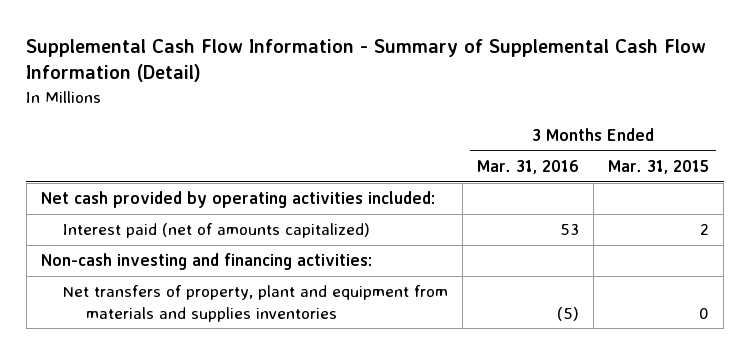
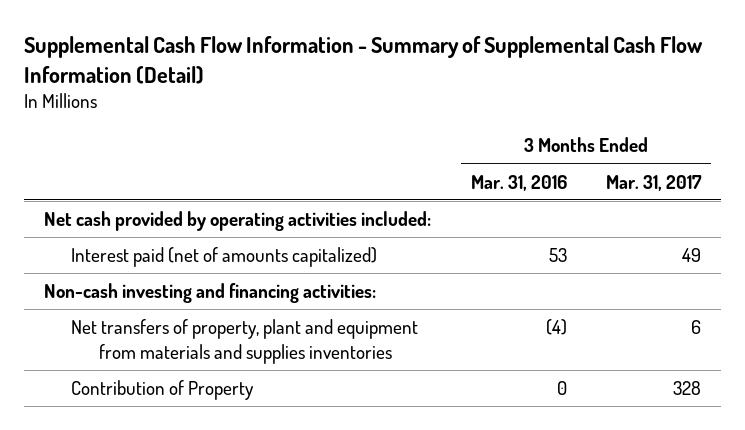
[608,159,710,174] Mar. 31, 2015 -> none
none -> [606,174,703,191] Mar. 31, 2017
[557,306,580,321] (5) -> [545,319,567,336] (4)
none -> [71,380,255,401] Contribution of Property

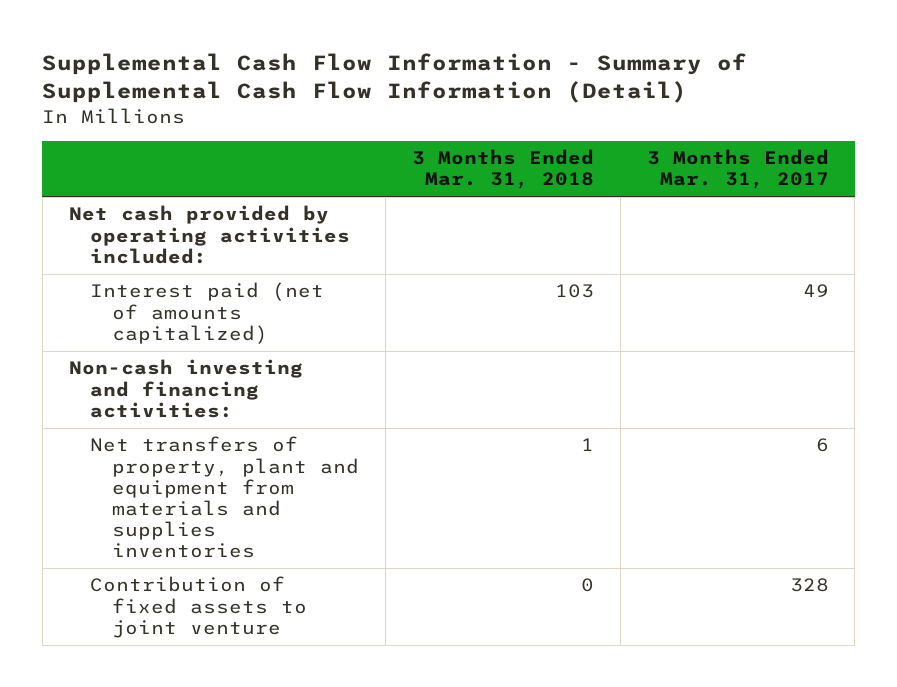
[470,174,567,191] Mar. 31, 2016 -> none
none -> [412,149,595,190] 3 Months Ended Mar. 31, 2018
[71,380,255,401] Contribution of Property -> [90,576,308,638] Contribution of fixed assets to joint venture

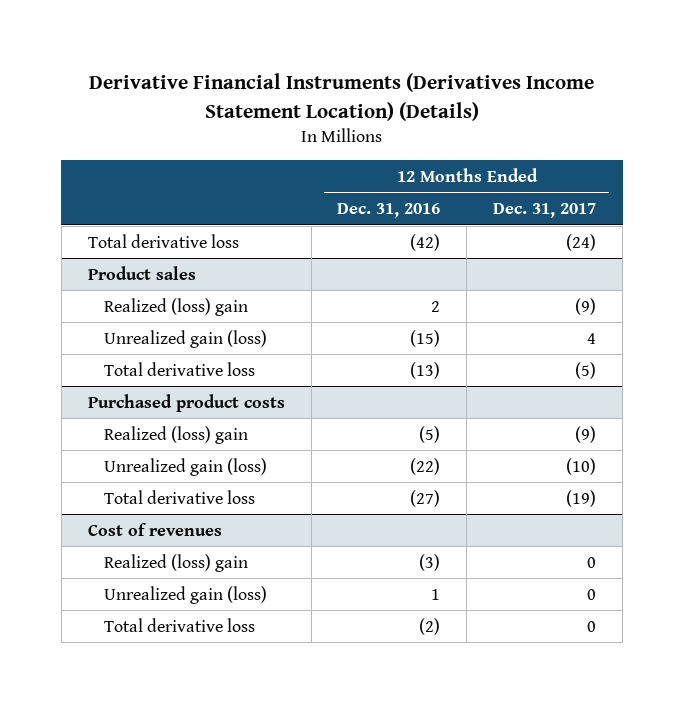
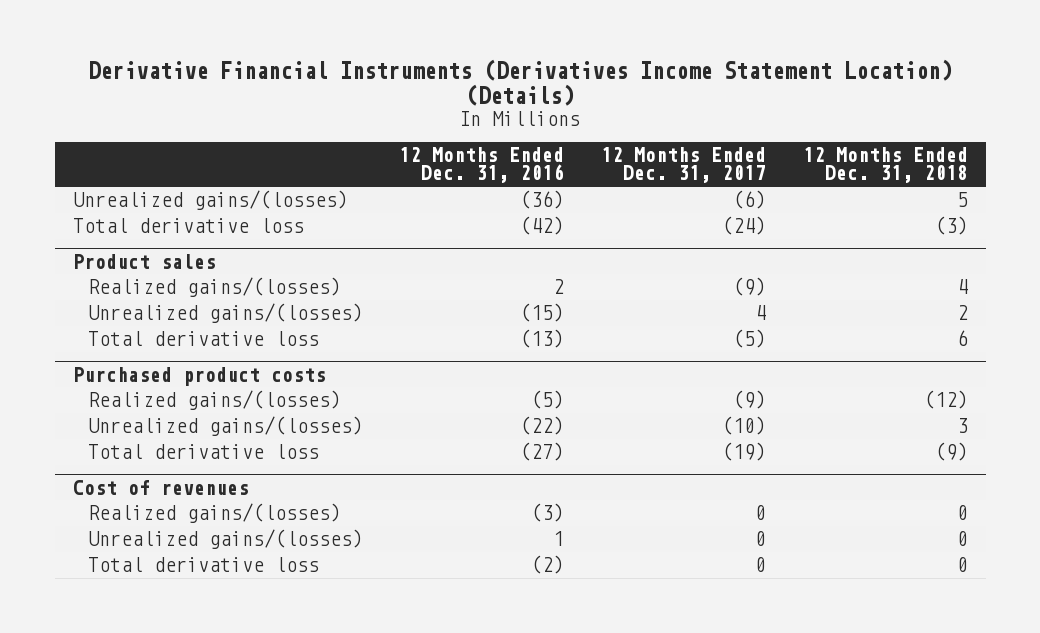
none -> [802,147,968,184] 12 Months Ended Dec. 31, 2018
none -> [72,190,348,211] Unrealized gains/(losses)
[103,297,248,316] Realized (loss) gain -> [87,277,341,298] Realized gains/(losses)
[103,329,267,348] Unrealized gain (loss) -> [87,303,363,324] Unrealized gains/(losses)
[103,425,248,444] Realized (loss) gain -> [87,390,341,411] Realized gains/(losses)
[103,457,267,476] Unrealized gain (loss) -> [87,416,363,437] Unrealized gains/(losses)
[103,553,248,572] Realized (loss) gain -> [87,503,341,524] Realized gains/(losses)
[103,585,267,604] Unrealized gain (loss) -> [87,529,363,550] Unrealized gains/(losses)

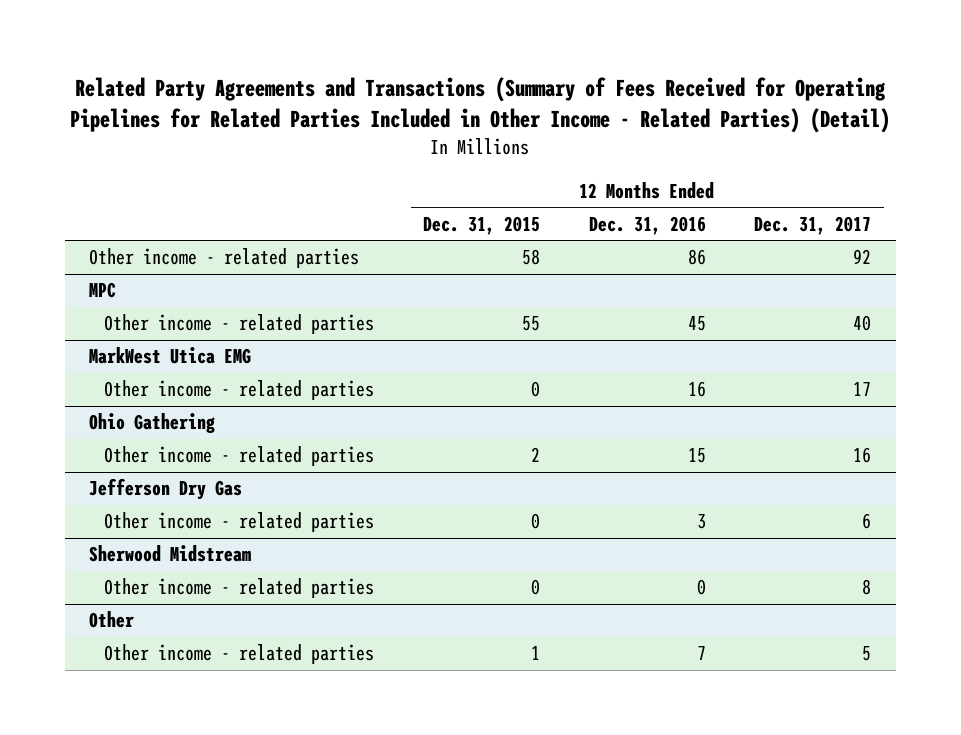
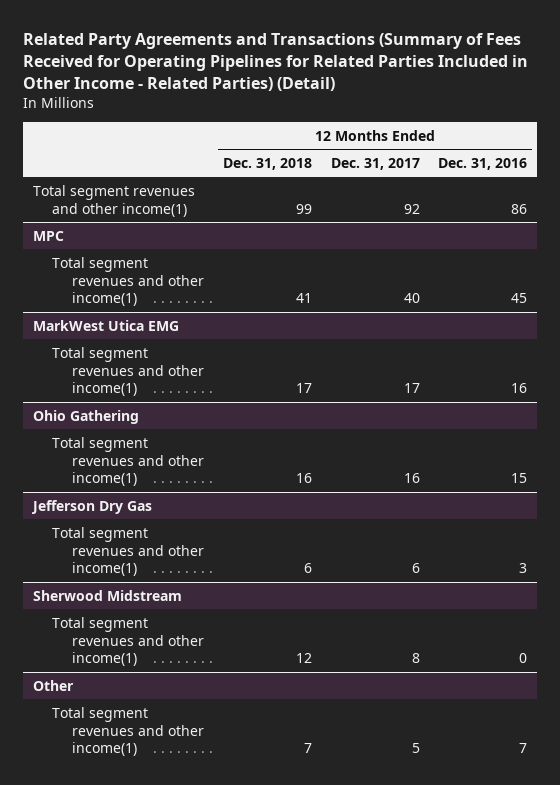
[422,215,540,235] Dec. 31, 2015 -> none
none -> [222,157,312,170] Dec. 31, 2018
[89,248,360,269] Other income - related parties -> [32,184,195,217] Total segment revenues and other income(1)
[103,314,374,335] Other income - related parties -> [52,256,204,307] Total segment revenues and other income(1)
[103,380,374,401] Other income - related parties -> [52,346,204,397] Total segment revenues and other income(1)
[103,446,374,467] Other income - related parties -> [52,436,204,487] Total segment revenues and other income(1)
[103,512,374,533] Other income - related parties -> [52,526,204,577] Total segment revenues and other income(1)
[103,578,374,599] Other income - related parties -> [52,616,204,667] Total segment revenues and other income(1)
[103,644,374,665] Other income - related parties -> [52,706,204,757] Total segment revenues and other income(1)

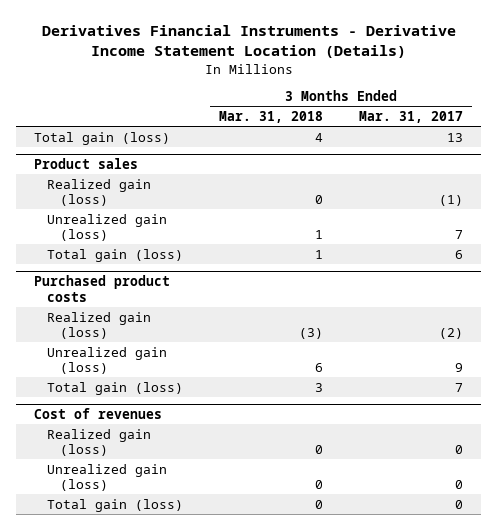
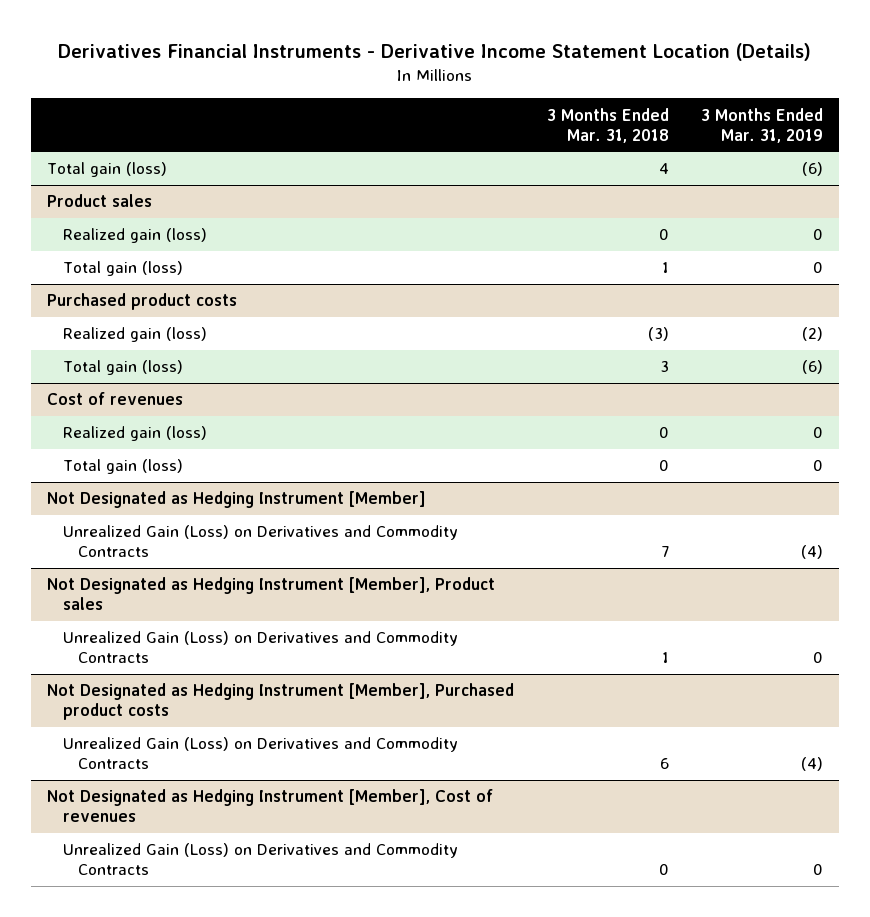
[359,111,464,124] Mar. 31, 2017 -> none
none -> [701,107,824,143] 3 Months Ended Mar. 31, 2019
[46,213,167,241] Unrealized gain (loss) -> none
[46,346,167,374] Unrealized gain (loss) -> none
[46,463,167,491] Unrealized gain (loss) -> none
none -> [47,491,427,509] Not Designated as Hedging Instrument [Member]
none -> [62,525,458,558] Unrealized Gain (Loss) on Derivatives and Commodity Contracts
none -> [47,577,496,611] Not Designated as Hedging Instrument [Member], Product sales
none -> [62,631,458,664] Unrealized Gain (Loss) on Derivatives and Commodity Contracts
none -> [47,683,515,721] Not Designated as Hedging Instrument [Member], Purchased product costs
none -> [62,737,458,770] Unrealized Gain (Loss) on Derivatives and Commodity Contracts
none -> [47,789,494,823] Not Designated as Hedging Instrument [Member], Cost of revenues
none -> [62,843,458,876] Unrealized Gain (Loss) on Derivatives and Commodity Contracts

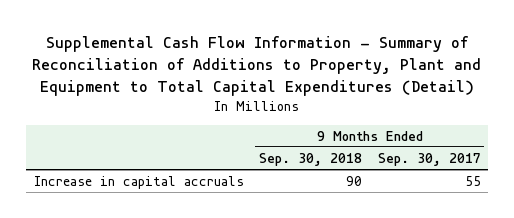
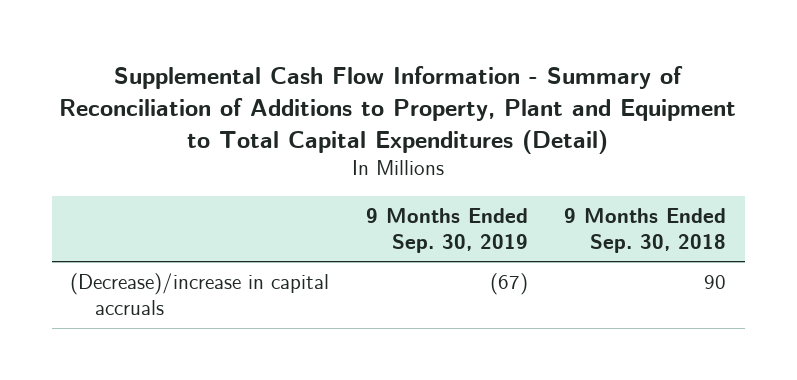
[377,152,481,166] Sep. 30, 2017 -> none
none -> [365,207,528,253] 9 Months Ended Sep. 30, 2019
[33,176,244,190] Increase in capital accruals -> [70,273,330,315] (Decrease)/increase in capital accruals

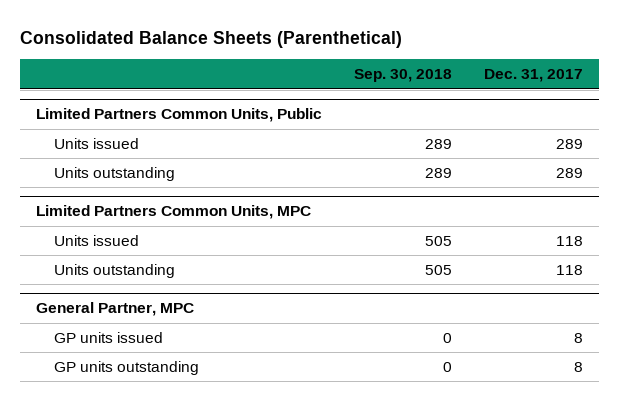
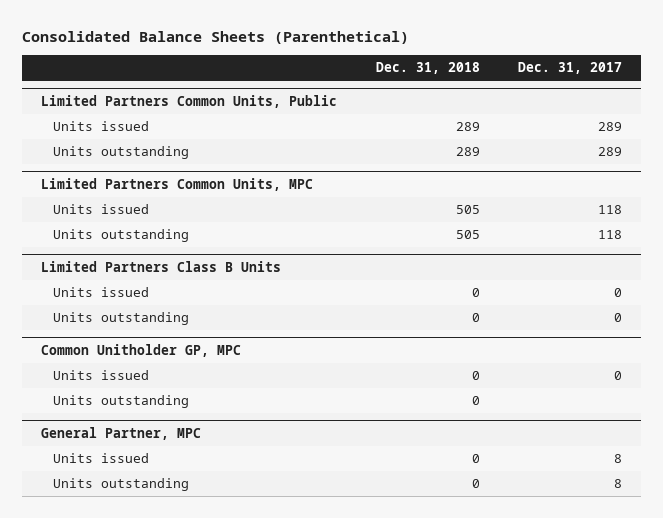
[354,69,453,83] Sep. 30, 2018 -> none
none -> [375,62,480,75] Dec. 31, 2018
none -> [41,261,282,273] Limited Partners Class B Units
none -> [53,287,150,298] Units issued
none -> [53,312,190,326] Units outstanding
none -> [41,344,242,358] Common Unitholder GP, MPC
none -> [53,370,150,381] Units issued
none -> [53,395,190,409] Units outstanding
[53,331,163,343] GP units issued -> [53,453,150,464] Units issued
[53,360,199,375] GP units outstanding -> [53,478,190,492] Units outstanding

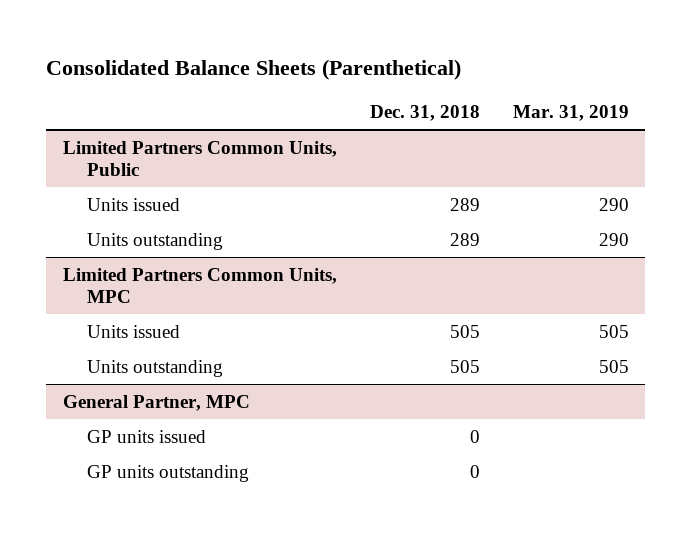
[518,62,623,75] Dec. 31, 2017 -> none
none -> [512,105,629,122] Mar. 31, 2019
[41,261,282,273] Limited Partners Class B Units -> none
[53,287,150,298] Units issued -> none
[53,312,190,326] Units outstanding -> none
[41,344,242,358] Common Unitholder GP, MPC -> none
[53,370,150,381] Units issued -> none
[53,395,190,409] Units outstanding -> none
[53,453,150,464] Units issued -> [86,429,206,443] GP units issued
[53,478,190,492] Units outstanding -> [86,464,249,482] GP units outstanding

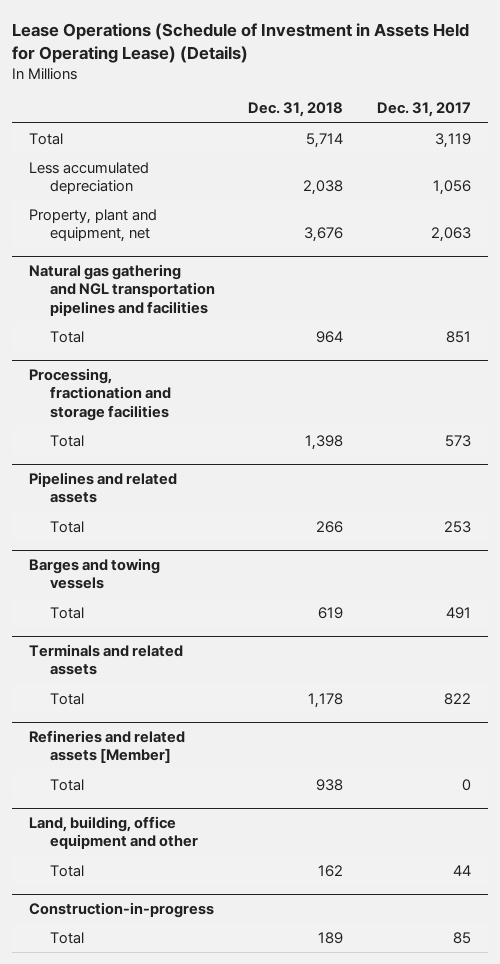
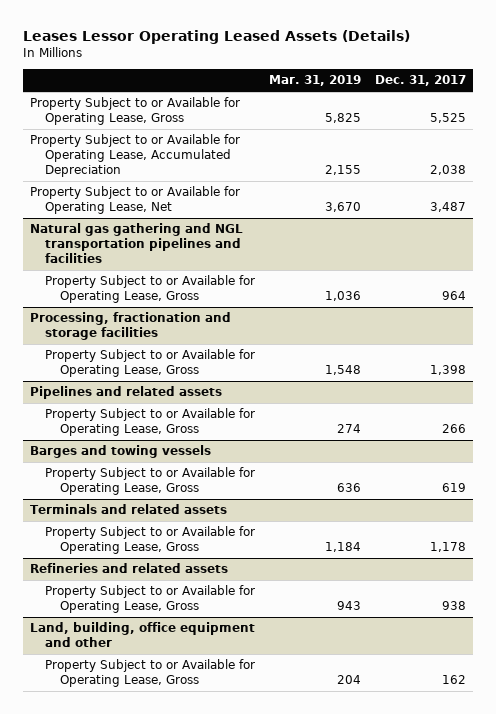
[12,22,470,63] Lease Operations (Schedule of Investment in Assets Held for Operating Lease) (Details) -> [22,29,410,44] Leases Lessor Operating Leased Assets (Details)
[248,102,344,118] Dec. 31, 2018 -> none
none -> [268,75,361,87] Mar. 31, 2019
[29,132,64,145] Total -> none
[29,161,150,195] Less accumulated depreciation -> none
[29,208,158,243] Property, plant and equipment, net -> none
none -> [29,97,240,126] Property Subject to or Available for Operating Lease, Gross
none -> [29,134,240,178] Property Subject to or Available for Operating Lease, Accumulated Depreciation
none -> [29,186,240,215] Property Subject to or Available for Operating Lease, Net
[49,330,84,343] Total -> none
none -> [44,275,255,304] Property Subject to or Available for Operating Lease, Gross
[49,434,84,447] Total -> none
none -> [44,349,255,378] Property Subject to or Available for Operating Lease, Gross
[49,520,84,533] Total -> none
none -> [44,408,255,437] Property Subject to or Available for Operating Lease, Gross
[49,606,84,619] Total -> none
none -> [44,467,255,496] Property Subject to or Available for Operating Lease, Gross
[49,692,84,705] Total -> none
[49,778,84,791] Total -> none
none -> [44,526,255,555] Property Subject to or Available for Operating Lease, Gross
[29,729,186,764] Refineries and related assets [Member] -> [29,563,228,574] Refineries and related assets
none -> [44,585,255,614] Property Subject to or Available for Operating Lease, Gross
[49,864,84,877] Total -> none
[29,901,215,918] Construction-in-progress -> none
[49,931,84,944] Total -> none
none -> [44,659,255,688] Property Subject to or Available for Operating Lease, Gross

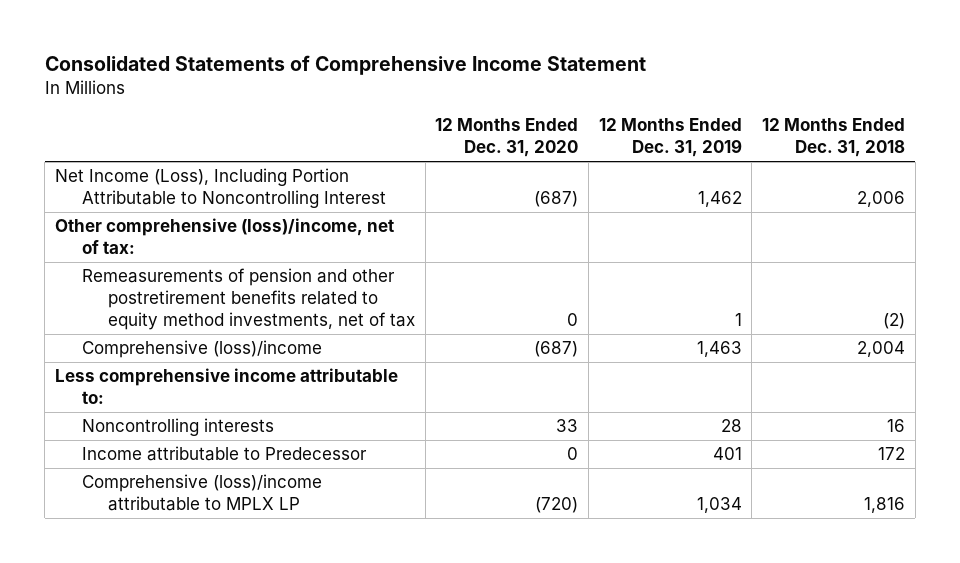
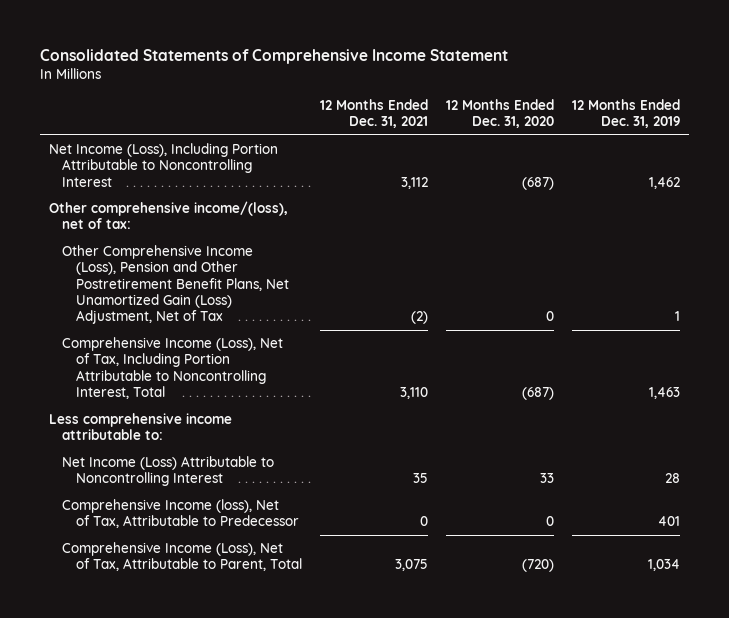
[762,118,906,158] 12 Months Ended Dec. 31, 2018 -> none
none -> [319,99,428,129] 12 Months Ended Dec. 31, 2021
[54,218,394,255] Other comprehensive (loss)/income, net of tax: -> [48,201,288,230] Other comprehensive income/(loss), net of tax:
[81,268,416,331] Remeasurements of pension and other postretirement benefits related to equity method investments, net of tax -> [62,245,289,325] Other Comprehensive Income (Loss), Pension and Other Postretirement Benefit Plans, Net Unamortized Gain (Loss) Adjustment, Net of Tax
[81,340,322,359] Comprehensive (loss)/income -> [62,337,284,400] Comprehensive Income (Loss), Net of Tax, Including Portion Attributable to Noncontrolling Interest, Total
[81,418,274,437] Noncontrolling interests -> [62,456,275,487] Net Income (Loss) Attributable to Noncontrolling Interest
[81,446,367,462] Income attributable to Predecessor -> [62,499,299,529] Comprehensive Income (loss), Net of Tax, Attributable to Predecessor
[81,474,322,512] Comprehensive (loss)/income attributable to MPLX LP -> [62,542,302,572] Comprehensive Income (Loss), Net of Tax, Attributable to Parent, Total

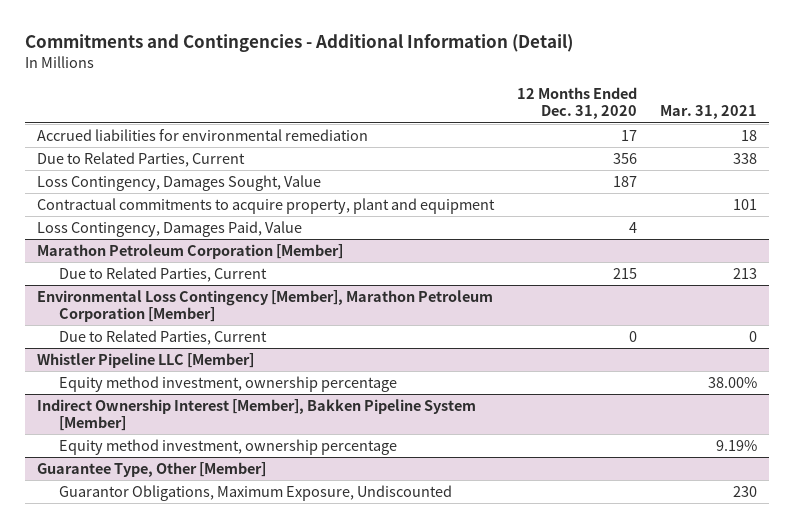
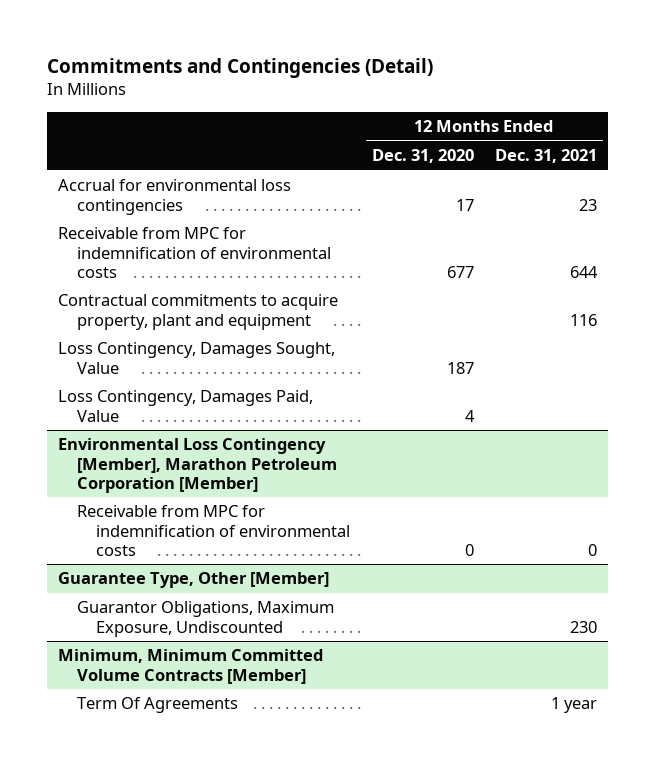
[24,33,573,52] Commitments and Contingencies - Additional Information (Detail) -> [47,57,434,78] Commitments and Contingencies (Detail)
[660,105,758,120] Mar. 31, 2021 -> none
none -> [495,149,598,164] Dec. 31, 2021
[36,151,245,167] Due to Related Parties, Current -> none
[36,128,368,141] Accrued liabilities for environmental remediation -> [58,179,292,215] Accrual for environmental loss contingencies
none -> [58,227,332,278] Receivable from MPC for indemnification of environmental costs
[36,174,321,191] Loss Contingency, Damages Sought, Value -> [58,342,336,374] Loss Contingency, Damages Sought, Value
[36,243,343,259] Marathon Petroleum Corporation [Member] -> none
[58,266,267,282] Due to Related Parties, Current -> none
[58,329,267,345] Due to Related Parties, Current -> none
[36,352,254,368] Whistler Pipeline LLC [Member] -> none
[58,375,397,392] Equity method investment, ownership percentage -> none
[36,398,476,431] Indirect Ownership Interest [Member], Bakken Pipeline System [Member] -> none
[58,438,397,455] Equity method investment, ownership percentage -> none
none -> [77,505,351,556] Receivable from MPC for indemnification of environmental costs
none -> [58,649,324,684] Minimum, Minimum Committed Volume Contracts [Member]
none -> [77,697,239,714] Term Of Agreements

